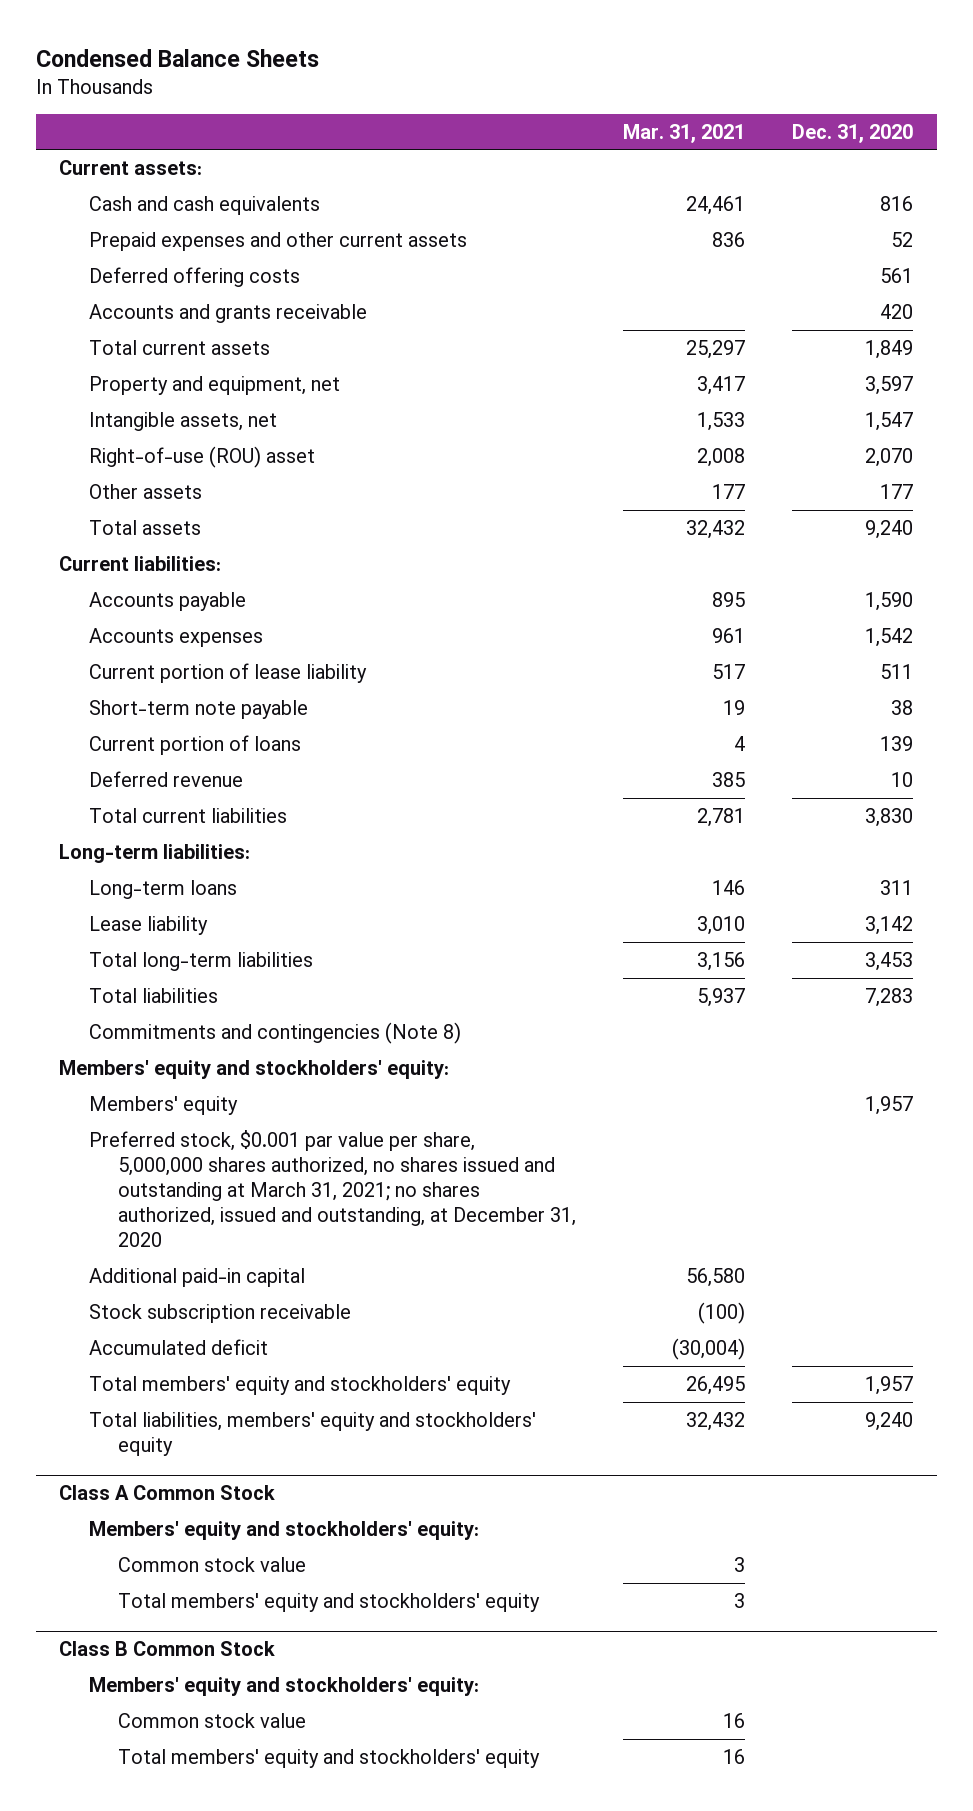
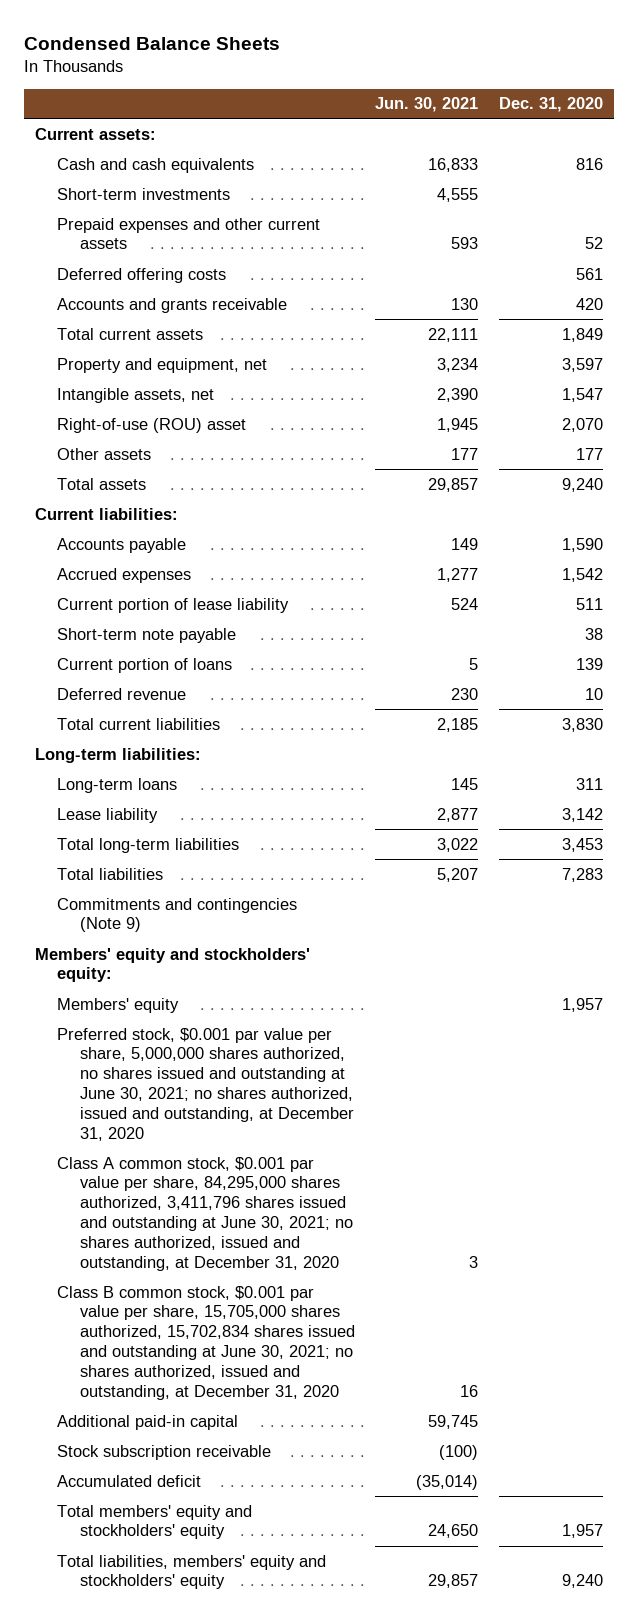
[623,123,746,143] Mar. 31, 2021 -> none
none -> [375,97,479,113] Jun. 30, 2021
none -> [57,187,231,200] Short-term investments
[88,627,263,647] Accounts expenses -> [57,567,192,583] Accrued expenses
[88,1021,461,1044] Commitments and contingencies (Note 8) -> [57,897,298,933] Commitments and contingencies (Note 9)
[88,1129,577,1248] Preferred stock, $0.001 par value per share, 5,000,000 shares authorized, no shares issued and outstanding at March 31, 2021; no shares authorized, issued and outstanding, at December 31, 2020 -> [57,1027,354,1141] Preferred stock, $0.001 par value per share, 5,000,000 shares authorized, no shares issued and outstanding at June 30, 2021; no shares authorized, issued and outstanding, at December 31, 2020
none -> [57,1156,353,1271] Class A common stock, $0.001 par value per share, 84,295,000 shares authorized, 3,411,796 shares issued and outstanding at June 30, 2021; no shares authorized, issued and outstanding, at December 31, 2020
none -> [57,1285,355,1400] Class B common stock, $0.001 par value per share, 15,705,000 shares authorized, 15,702,834 shares issued and outstanding at June 30, 2021; no shares authorized, issued and outstanding, at December 31, 2020
[59,1485,276,1501] Class A Common Stock -> none
[88,1520,479,1540] Members' equity and stockholders' equity: -> none
[118,1556,307,1572] Common stock value -> none
[118,1592,541,1612] Total members' equity and stockholders' equity -> none
[59,1641,276,1657] Class B Common Stock -> none
[88,1676,479,1696] Members' equity and stockholders' equity: -> none
[118,1712,307,1728] Common stock value -> none
[118,1748,541,1768] Total members' equity and stockholders' equity -> none

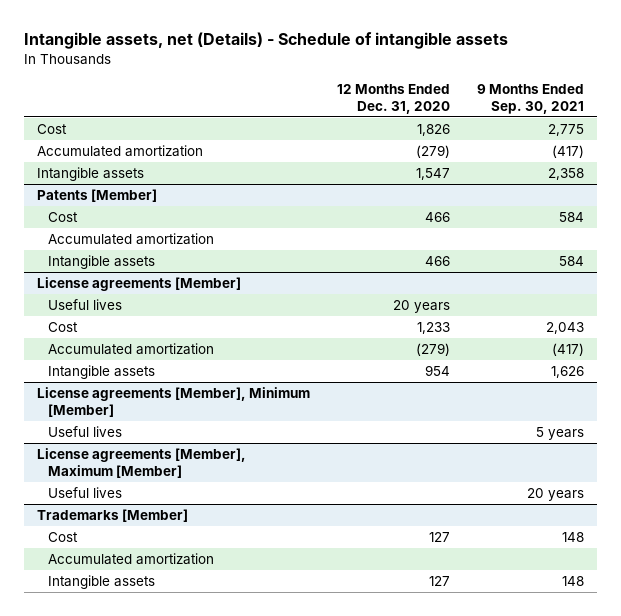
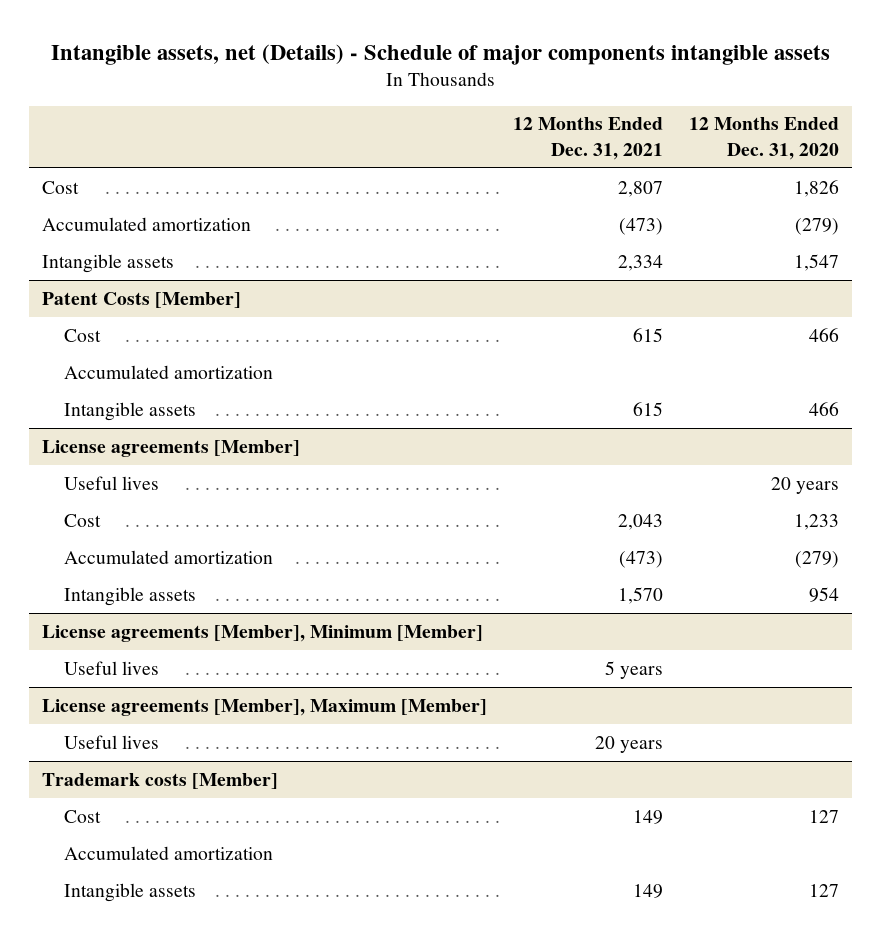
[24,32,509,50] Intangible assets, net (Details) - Schedule of intangible assets -> [50,43,830,65] Intangible assets, net (Details) - Schedule of major components intangible assets
[476,83,584,114] 9 Months Ended Sep. 30, 2021 -> none
none -> [513,117,664,160] 12 Months Ended Dec. 31, 2021
[37,189,158,203] Patents [Member] -> [42,291,242,308] Patent Costs [Member]
[37,509,189,523] Trademarks [Member] -> [42,772,279,789] Trademark costs [Member]

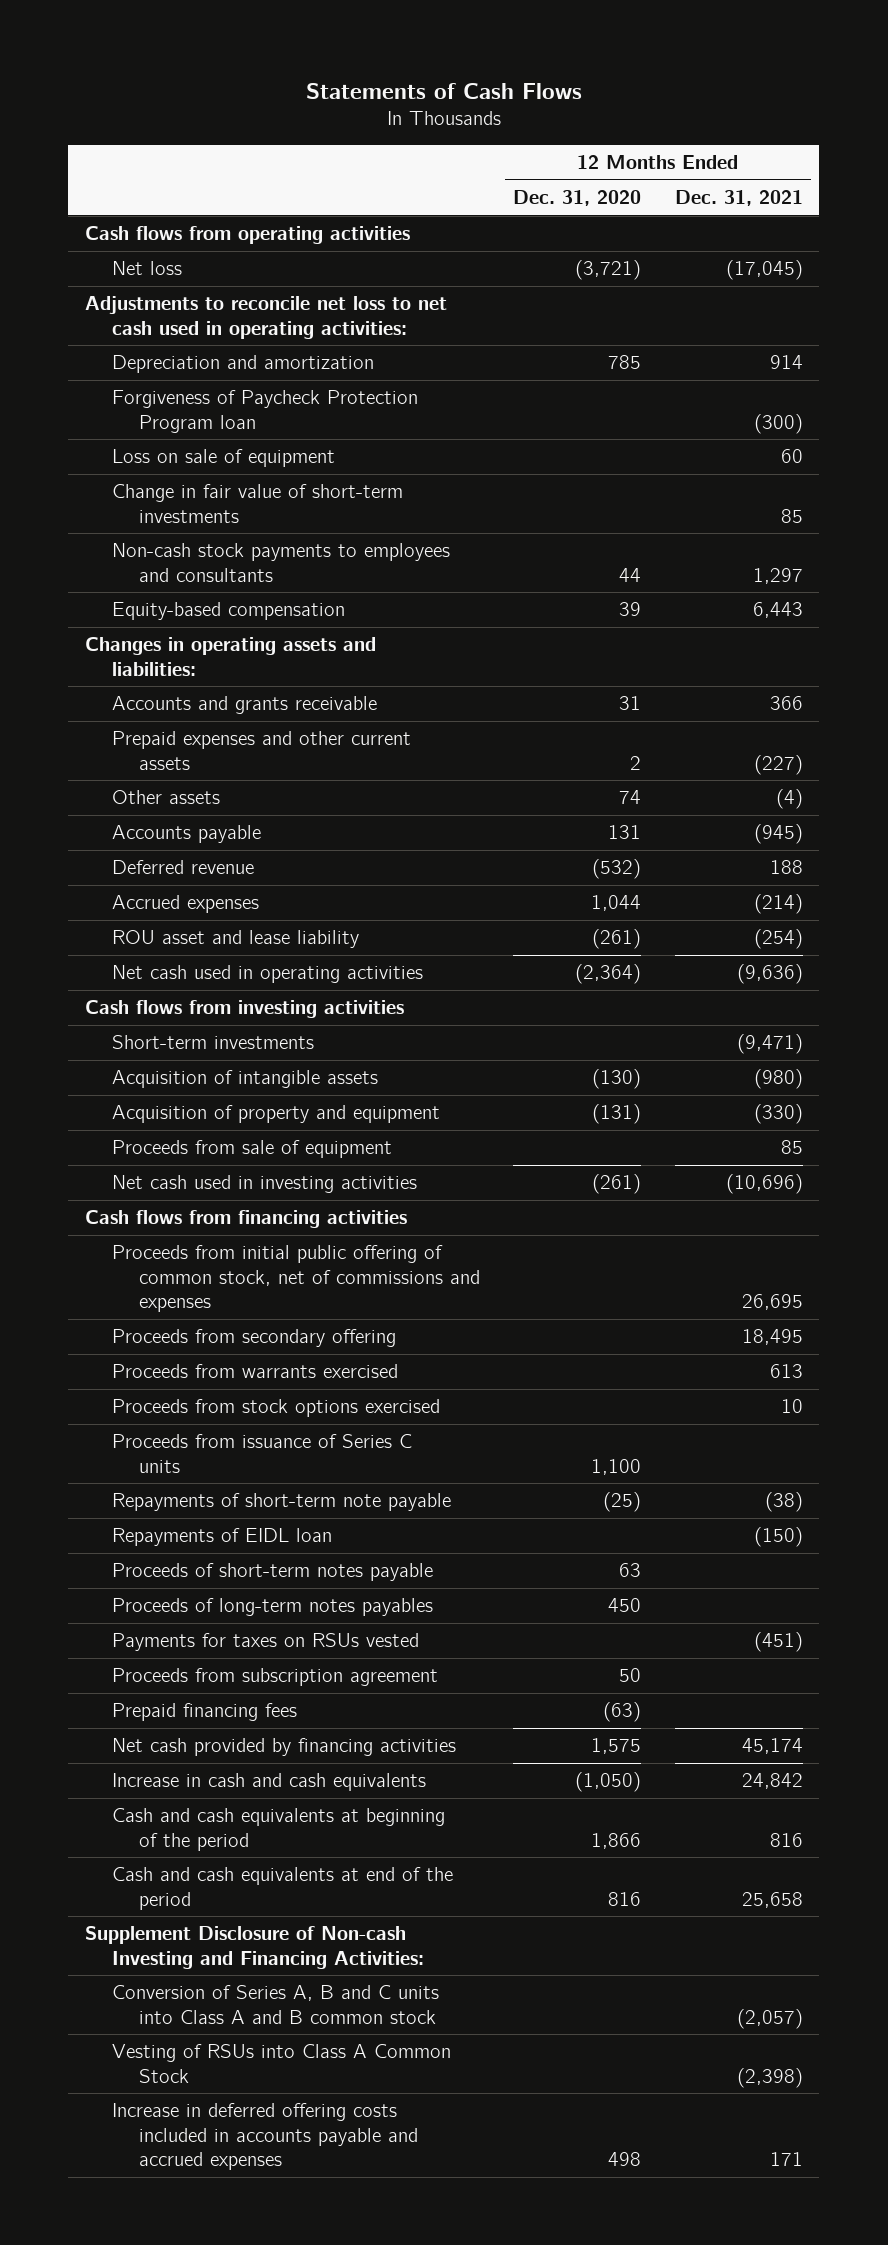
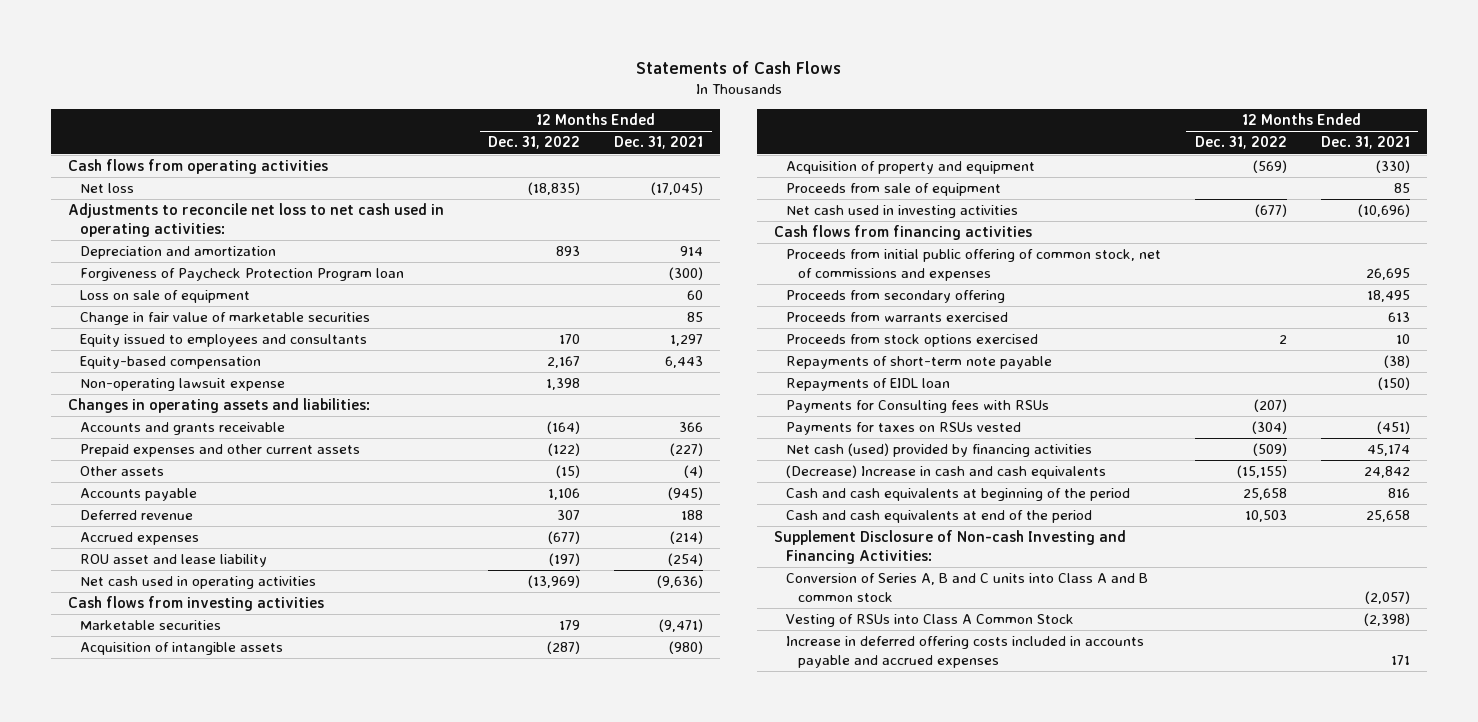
[513,190,642,207] Dec. 31, 2020 -> none
none -> [488,136,581,150] Dec. 31, 2022
[111,484,403,523] Change in fair value of short-term investments -> [79,312,370,326] Change in fair value of marketable securities
[111,543,450,582] Non-cash stock payments to employees and consultants -> [79,334,367,348] Equity issued to employees and consultants
none -> [79,378,285,392] Non-operating lawsuit expense
[111,1035,314,1050] Short-term investments -> [79,620,221,631] Marketable securities
[111,1434,412,1473] Proceeds from issuance of Series C units -> none
[111,1563,433,1582] Proceeds of short-term notes payable -> none
[111,1598,433,1617] Proceeds of long-term notes payables -> none
none -> [785,400,1049,414] Payments for Consulting fees with RSUs
[111,1668,438,1687] Proceeds from subscription agreement -> none
[111,1703,297,1722] Prepaid financing fees -> none
[111,1738,456,1757] Net cash provided by financing activities -> [785,443,1092,458] Net cash (used) provided by financing activities
[111,1773,426,1792] Increase in cash and cash equivalents -> [785,465,1106,480] (Decrease) Increase in cash and cash equivalents

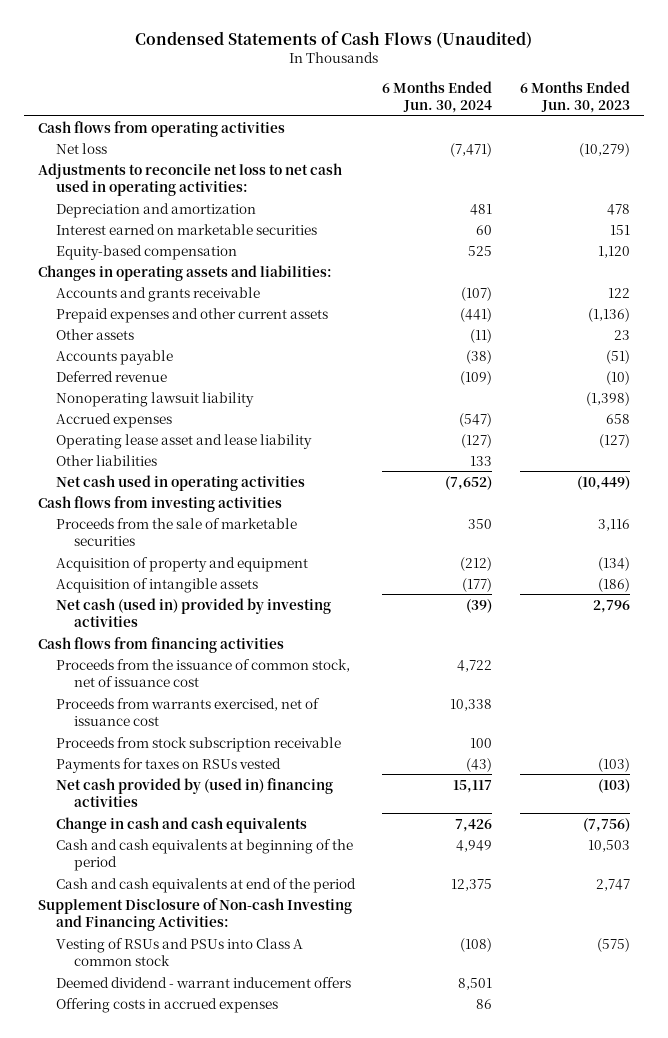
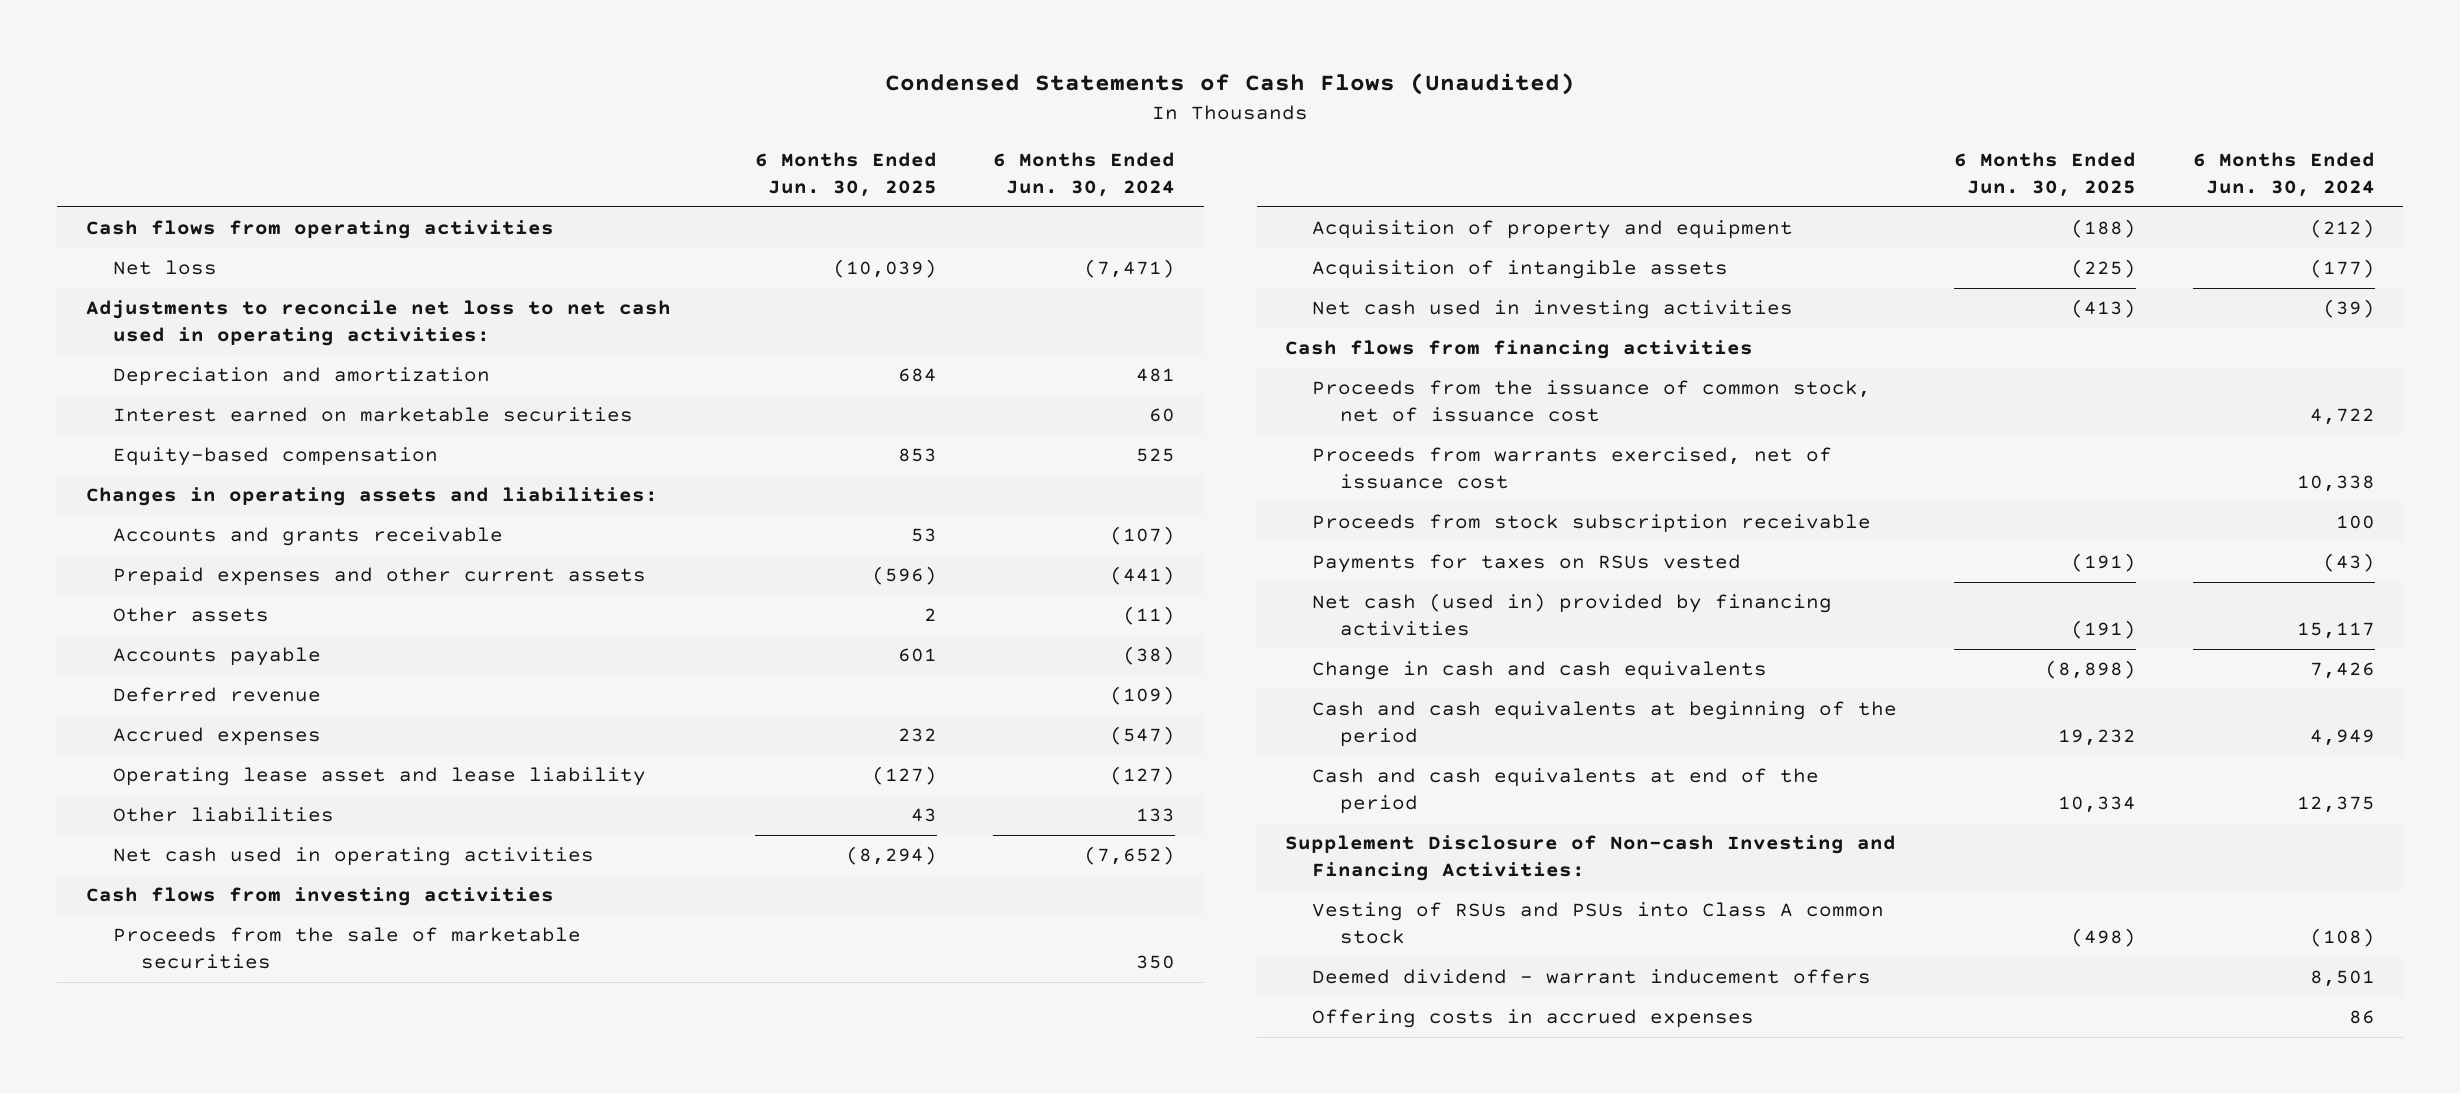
[520,80,631,114] 6 Months Ended Jun. 30, 2023 -> none
none -> [754,152,937,197] 6 Months Ended Jun. 30, 2025
[55,391,254,407] Nonoperating lawsuit liability -> none
[55,597,331,628] Net cash (used in) provided by investing activities -> [1312,300,1794,320] Net cash used in investing activities
[55,777,333,808] Net cash provided by (used in) financing activities -> [1312,593,1833,636] Net cash (used in) provided by financing activities

